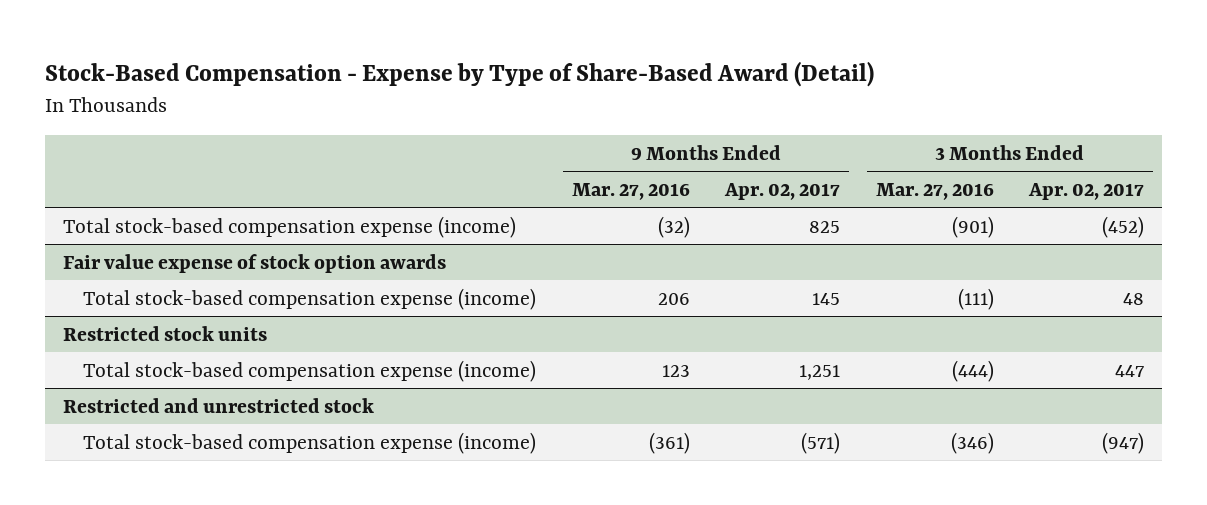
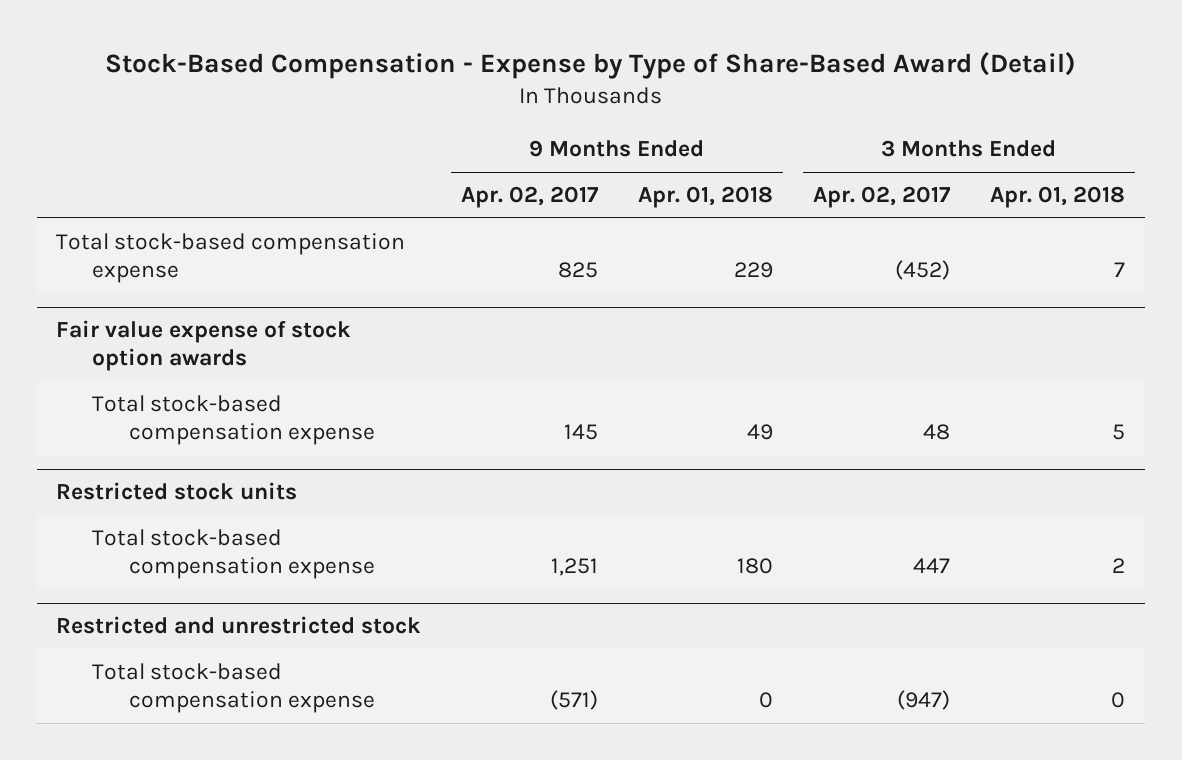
[571,183,690,201] Mar. 27, 2016 -> none
[875,183,994,201] Mar. 27, 2016 -> none
none -> [638,186,774,209] Apr. 01, 2018
none -> [990,186,1126,209] Apr. 01, 2018
[62,215,516,238] Total stock-based compensation expense (income) -> [56,233,406,284] Total stock-based compensation expense
[83,287,537,310] Total stock-based compensation expense (income) -> [92,395,375,446] Total stock-based compensation expense
[83,359,537,382] Total stock-based compensation expense (income) -> [92,529,375,580] Total stock-based compensation expense
[83,431,537,454] Total stock-based compensation expense (income) -> [92,663,375,714] Total stock-based compensation expense

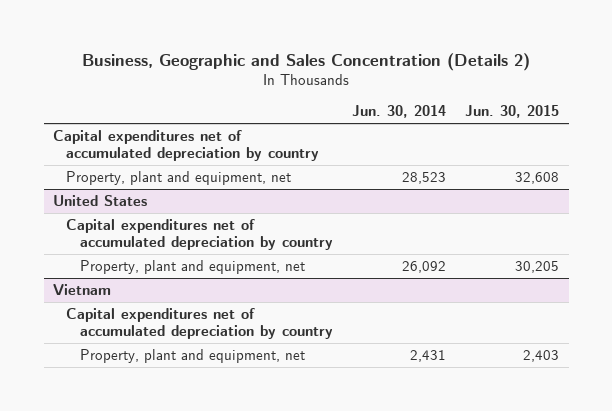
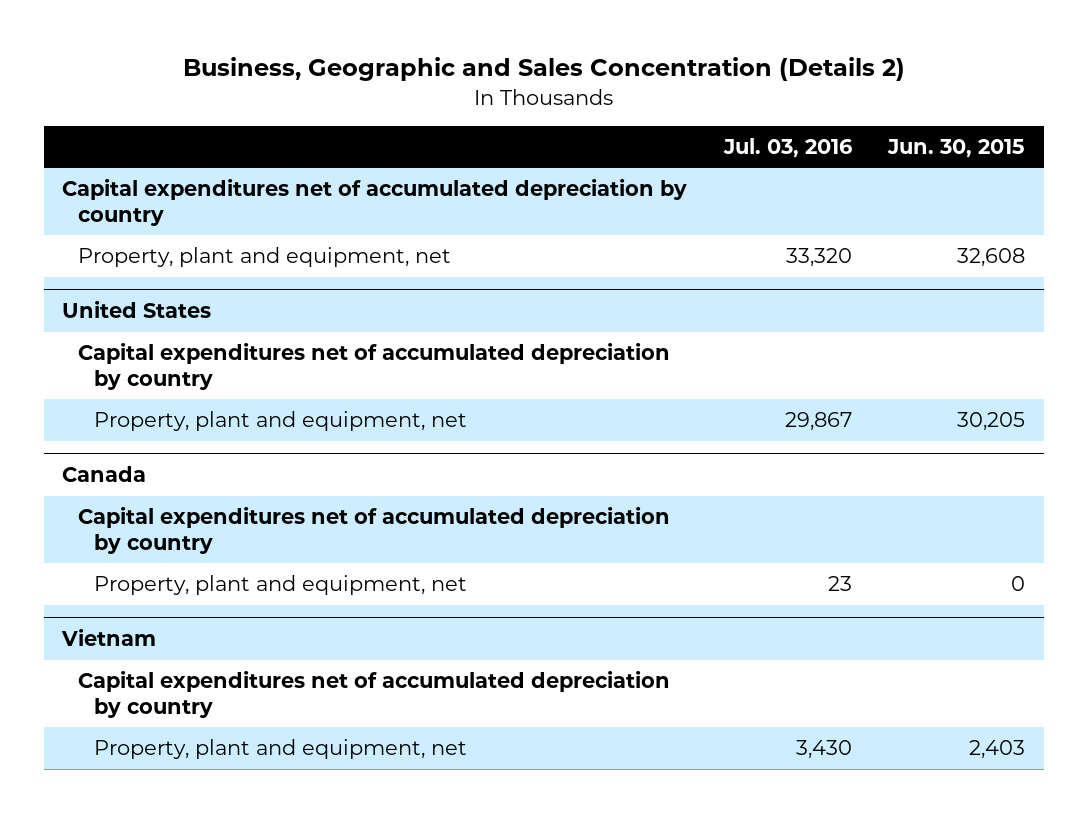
[351,105,446,119] Jun. 30, 2014 -> none
none -> [722,137,852,158] Jul. 03, 2016
none -> [62,466,147,483] Canada
none -> [78,507,671,554] Capital expenditures net of accumulated depreciation by country
none -> [94,575,468,596] Property, plant and equipment, net

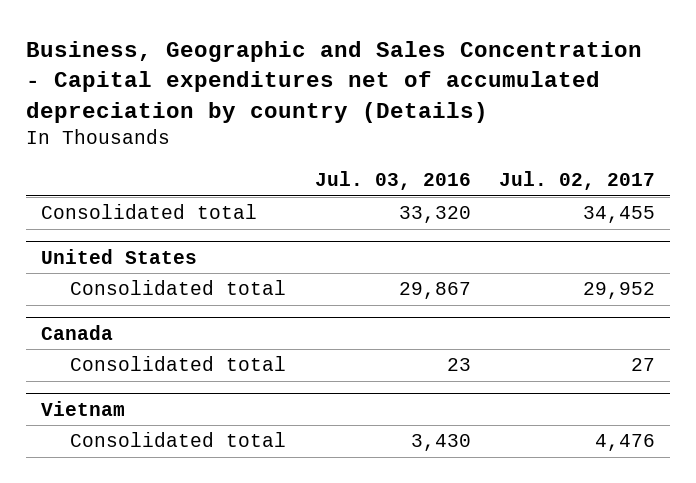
[182,57,905,82] Business, Geographic and Sales Concentration (Details 2) -> [26,40,643,123] Business, Geographic and Sales Concentration - Capital expenditures net of accumulated depreciation by country (Details)
[887,138,1026,158] Jun. 30, 2015 -> none
none -> [499,171,656,191] Jul. 02, 2017
[62,179,688,226] Capital expenditures net of accumulated depreciation by country -> none
[78,247,452,268] Property, plant and equipment, net -> [40,204,257,220] Consolidated total
[78,343,671,390] Capital expenditures net of accumulated depreciation by country -> none
[94,411,468,432] Property, plant and equipment, net -> [69,280,286,296] Consolidated total
[78,507,671,554] Capital expenditures net of accumulated depreciation by country -> none
[94,575,468,596] Property, plant and equipment, net -> [69,356,286,372] Consolidated total
[78,671,671,718] Capital expenditures net of accumulated depreciation by country -> none
[94,739,468,760] Property, plant and equipment, net -> [69,432,286,448] Consolidated total

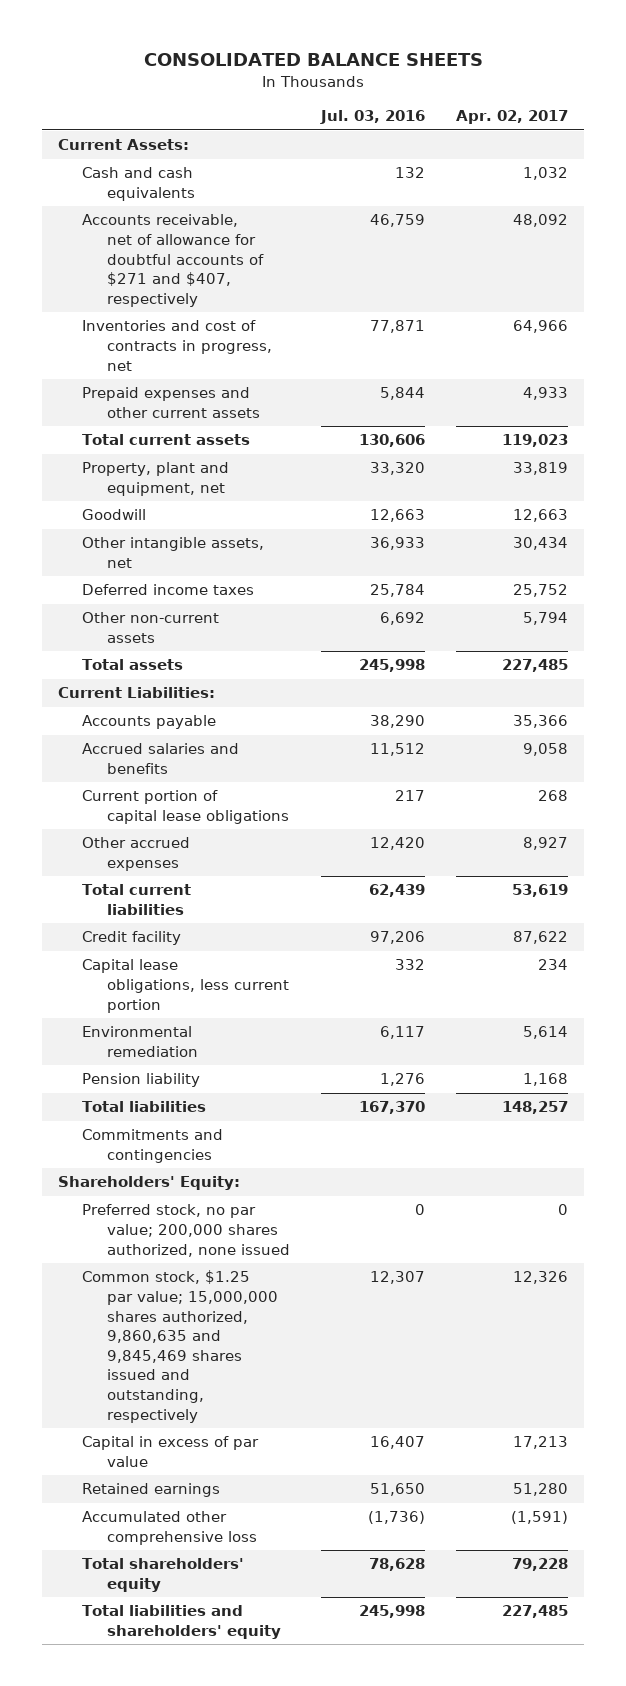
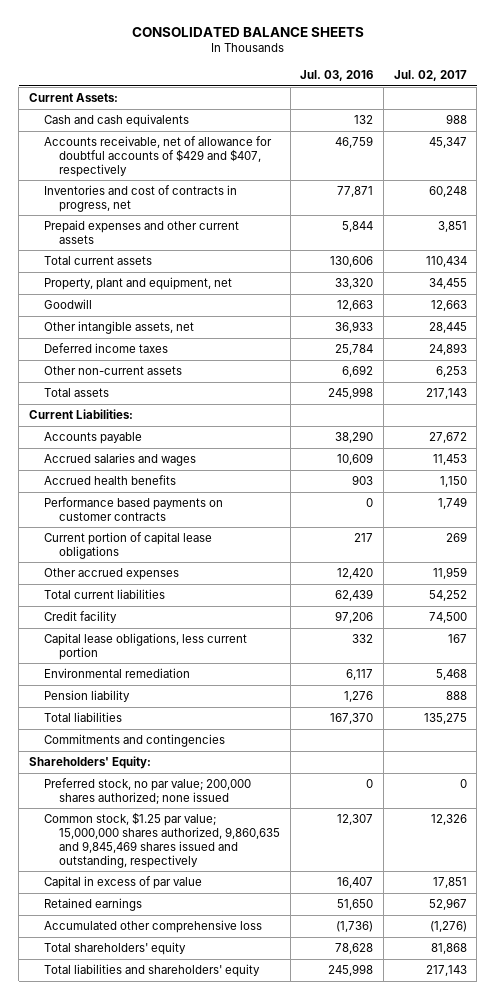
[456,110,569,125] Apr. 02, 2017 -> none
none -> [393,70,467,82] Jul. 02, 2017
[82,214,264,307] Accounts receivable, net of allowance for doubtful accounts of $271 and $407, respectively -> [44,135,273,177] Accounts receivable, net of allowance for doubtful accounts of $429 and $407, respectively
[82,743,240,775] Accrued salaries and benefits -> [44,452,197,466] Accrued salaries and wages
[369,743,425,757] 11,512 -> [337,452,374,465] 10,609
none -> [44,474,177,485] Accrued health benefits
none -> [44,496,224,521] Performance based payments on customer contracts
[82,1204,290,1257] Preferred stock, no par value; 200,000 shares authorized, none issued -> [44,777,252,805] Preferred stock, no par value; 200,000 shares authorized; none issued

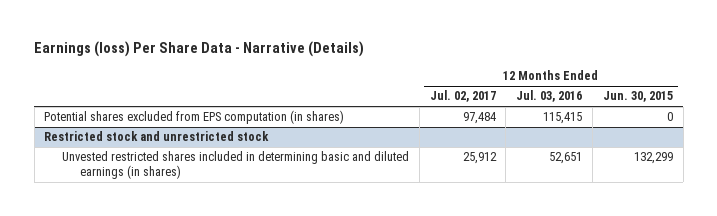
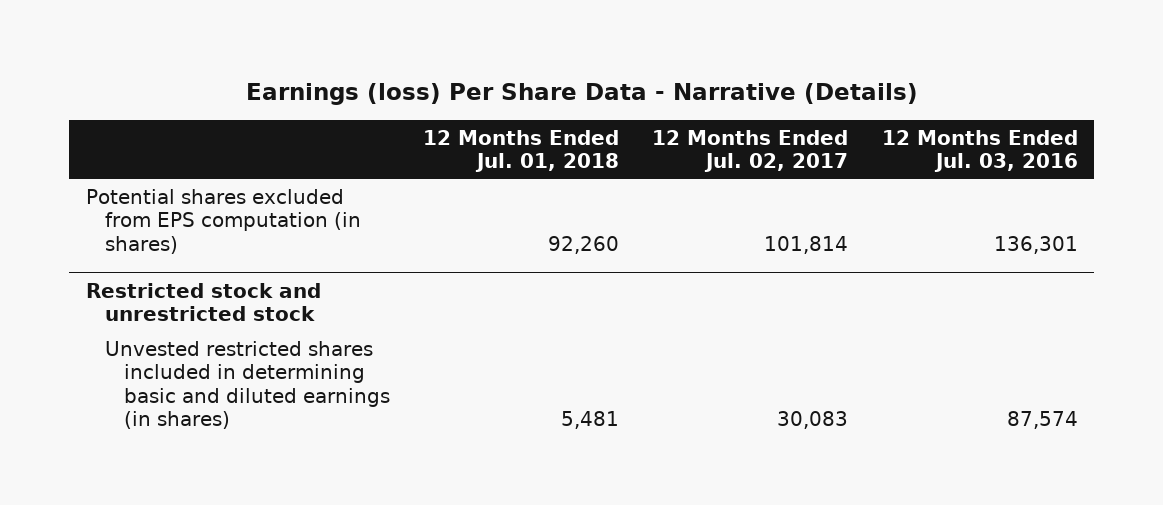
[602,91,673,103] Jun. 30, 2015 -> none
none -> [423,129,620,173] 12 Months Ended Jul. 01, 2018
[462,112,496,125] 97,484 -> [764,235,849,254] 101,814
[543,112,583,125] 115,415 -> [993,235,1078,254] 136,301
[462,152,497,165] 25,912 -> [777,410,849,429] 30,083
[549,152,583,165] 52,651 -> [1006,410,1078,429] 87,574

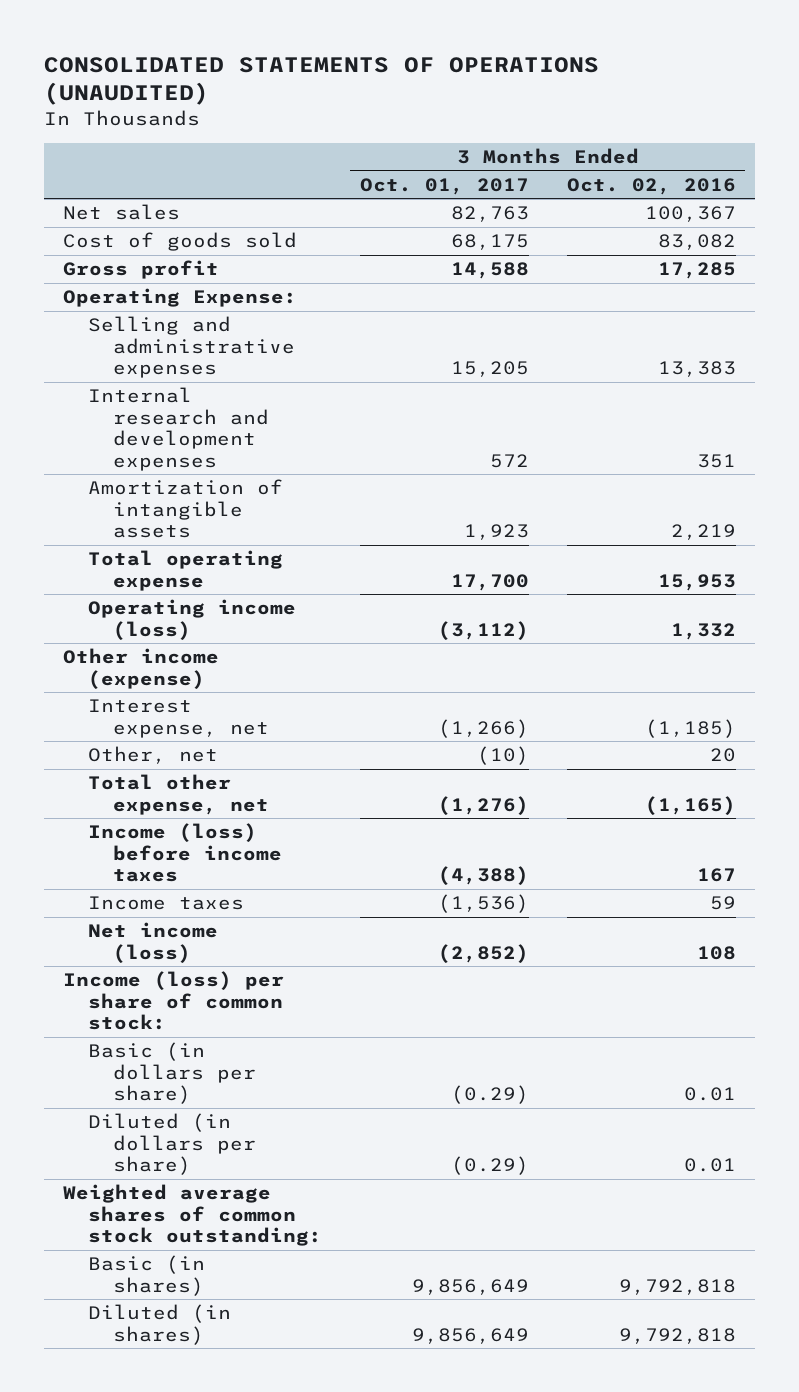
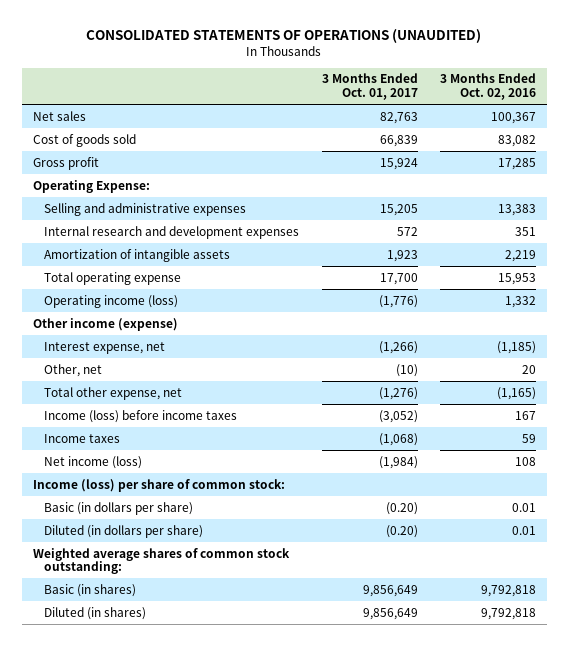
[450,234,529,251] 68,175 -> [379,134,418,147] 66,839
[450,262,529,280] 14,588 -> [379,157,418,170] 15,924
[437,620,529,640] (3,112) -> [378,294,418,308] (1,776)
[437,866,529,886] (4,388) -> [378,409,418,423] (3,052)
[437,894,529,914] (1,536) -> [378,432,418,446] (1,068)
[437,943,529,963] (2,852) -> [378,455,418,469] (1,984)
[450,1085,529,1105] (0.29) -> [385,501,418,515] (0.20)
[450,1156,529,1176] (0.29) -> [385,524,418,538] (0.20)

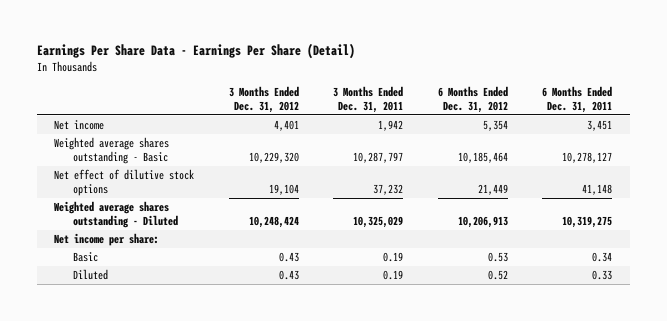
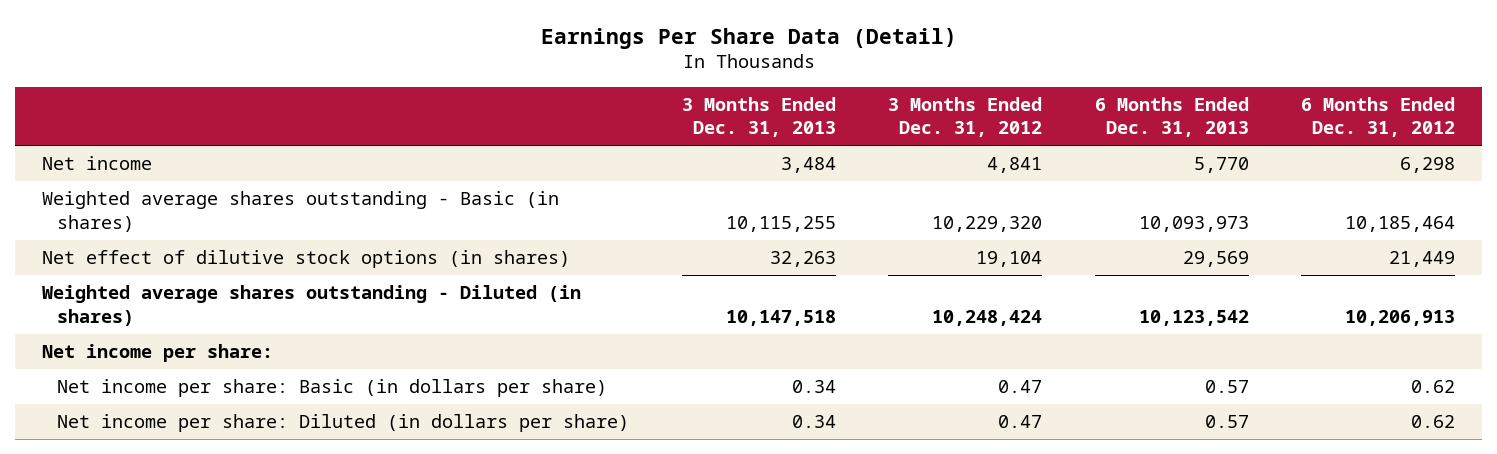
[37,43,356,60] Earnings Per Share Data - Earnings Per Share (Detail) -> [540,27,957,49] Earnings Per Share Data (Detail)
[333,85,404,113] 3 Months Ended Dec. 31, 2011 -> none
[542,85,613,113] 6 Months Ended Dec. 31, 2011 -> none
none -> [681,96,836,138] 3 Months Ended Dec. 31, 2013
none -> [1094,96,1249,138] 6 Months Ended Dec. 31, 2013
[273,120,299,132] 4,401 -> [987,157,1043,174] 4,841
[482,120,508,132] 5,354 -> [1400,157,1456,174] 6,298
[54,137,170,165] Weighted average shares outstanding - Basic -> [41,191,559,232] Weighted average shares outstanding - Basic (in shares)
[54,169,195,197] Net effect of dilutive stock options -> [41,250,570,269] Net effect of dilutive stock options (in shares)
[54,201,178,229] Weighted average shares outstanding - Diluted -> [41,285,581,326] Weighted average shares outstanding - Diluted (in shares)
[72,252,98,263] Basic -> none
[72,269,108,281] Diluted -> none
none -> [57,379,608,398] Net income per share: Basic (in dollars per share)
none -> [57,414,630,433] Net income per share: Diluted (in dollars per share)

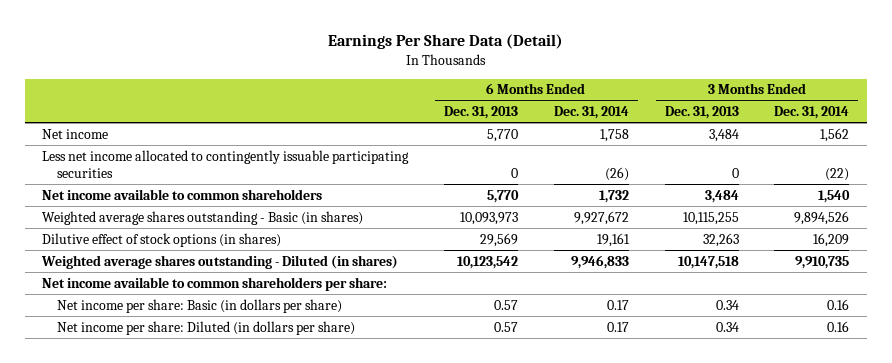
[888,96,1043,138] 3 Months Ended Dec. 31, 2012 -> none
[1301,96,1456,138] 6 Months Ended Dec. 31, 2012 -> none
none -> [553,106,629,120] Dec. 31, 2014
none -> [774,106,850,120] Dec. 31, 2014
none -> [42,149,410,178] Less net income allocated to contingently issuable participating securities
none -> [42,188,323,200] Net income available to common shareholders
[41,250,570,269] Net effect of dilutive stock options (in shares) -> [42,232,282,247] Dilutive effect of stock options (in shares)
[41,344,273,363] Net income per share: -> [42,276,388,291] Net income available to common shareholders per share:

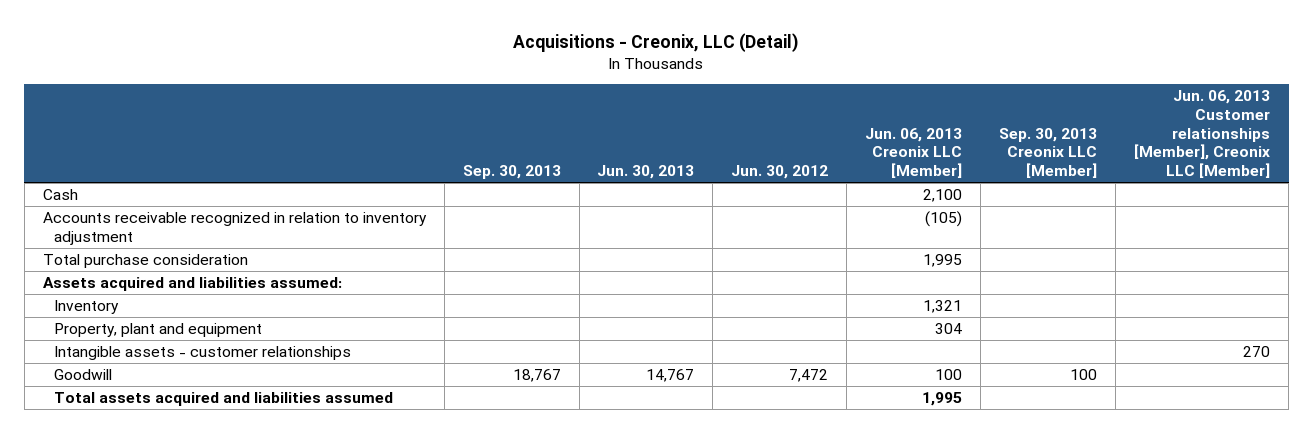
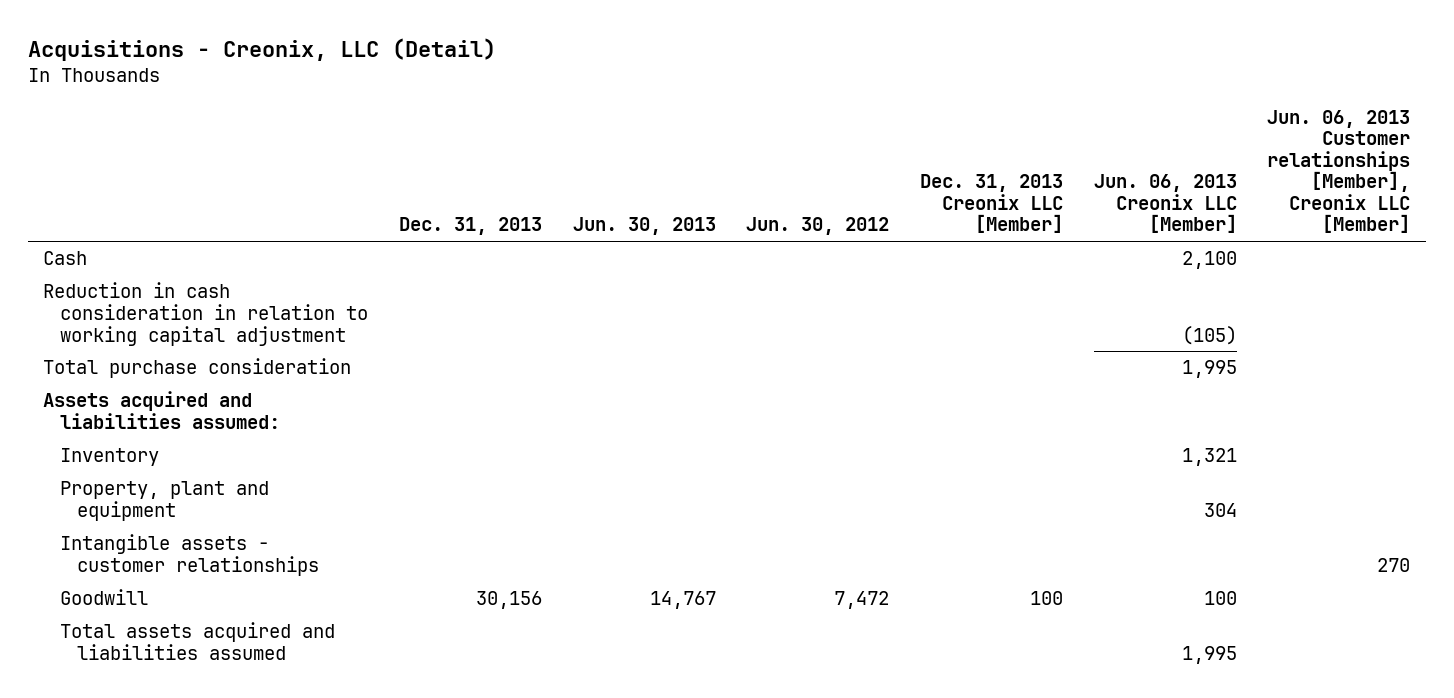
[462,165,561,180] Sep. 30, 2013 -> none
[999,127,1098,179] Sep. 30, 2013 Creonix LLC [Member] -> none
none -> [398,217,542,236] Dec. 31, 2013
none -> [919,174,1063,234] Dec. 31, 2013 Creonix LLC [Member]
[42,212,427,245] Accounts receivable recognized in relation to inventory adjustment -> [43,282,369,346] Reduction in cash consideration in relation to working capital adjustment

